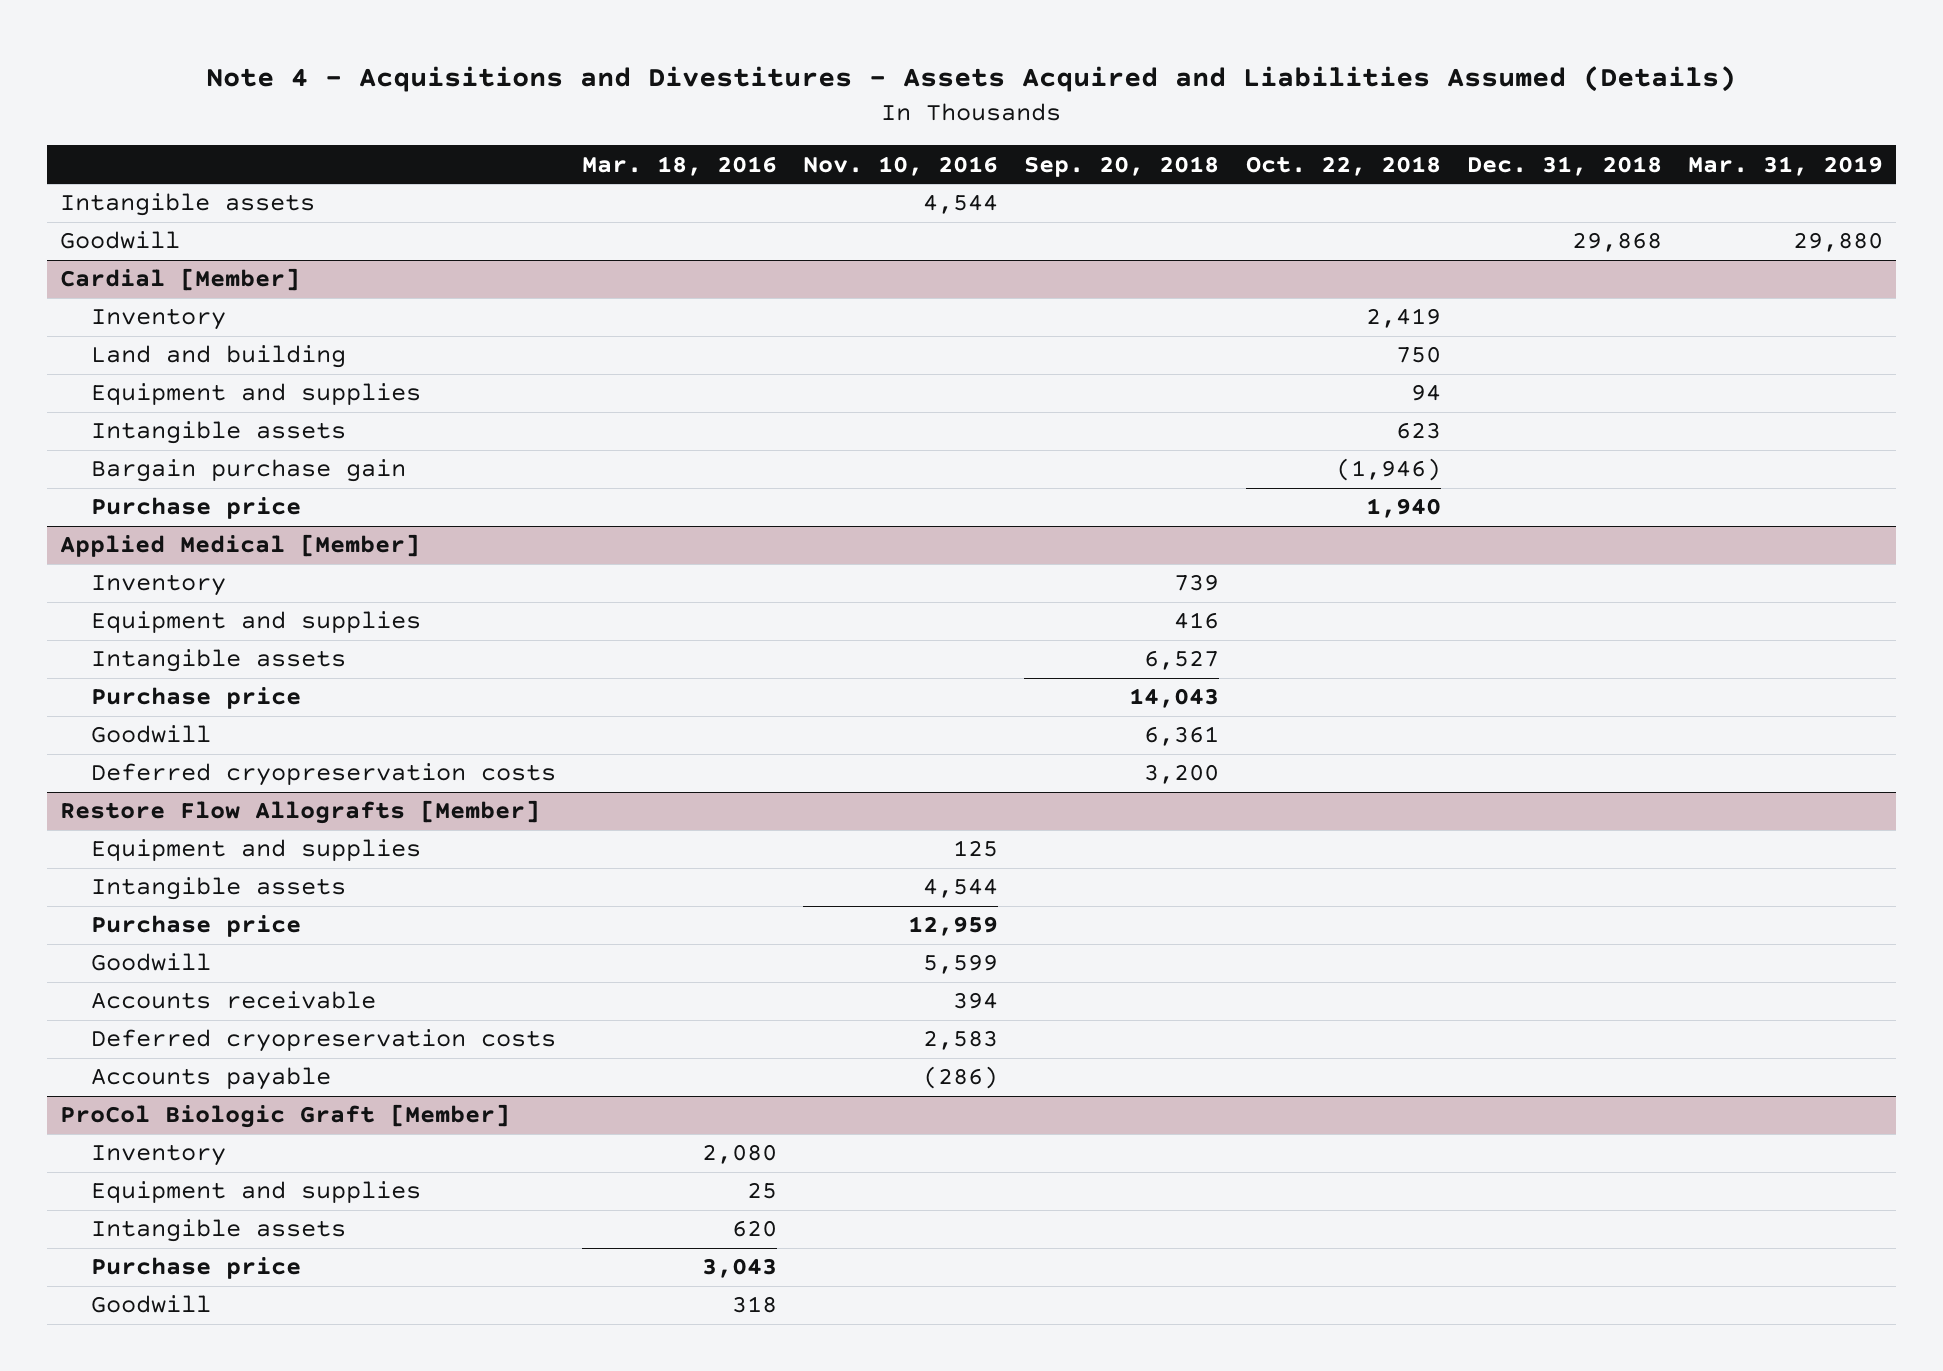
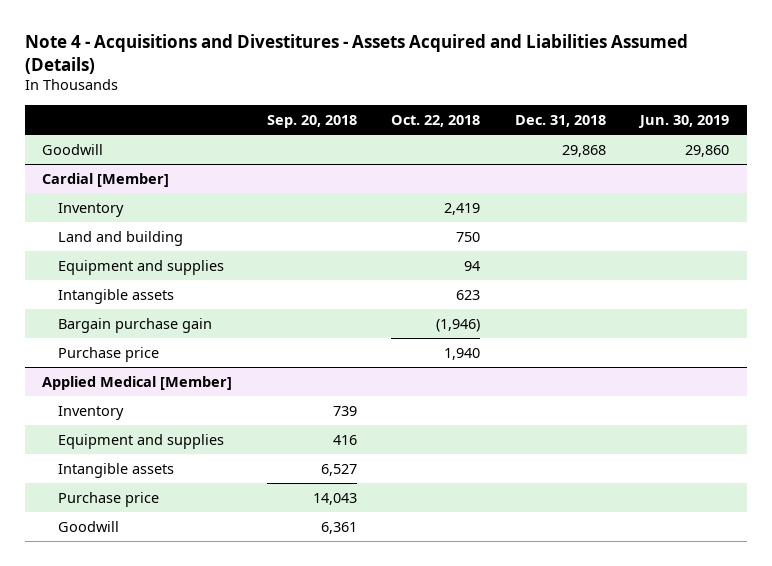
[582,155,778,176] Mar. 18, 2016 -> none
[803,155,999,176] Nov. 10, 2016 -> none
[1688,155,1884,176] Mar. 31, 2019 -> none
none -> [638,115,730,129] Jun. 30, 2019
[59,193,315,217] Intangible assets -> none
[90,763,556,787] Deferred cryopreservation costs -> none
[59,800,540,825] Restore Flow Allografts [Member] -> none
[90,839,421,862] Equipment and supplies -> none
[90,877,346,901] Intangible assets -> none
[90,915,301,938] Purchase price -> none
[90,953,211,972] Goodwill -> none
[90,991,376,1010] Accounts receivable -> none
[90,1029,556,1053] Deferred cryopreservation costs -> none
[90,1067,331,1091] Accounts payable -> none
[59,1104,510,1129] ProCol Biologic Graft [Member] -> none
[90,1144,226,1167] Inventory -> none
[90,1181,421,1204] Equipment and supplies -> none
[90,1219,346,1243] Intangible assets -> none
[90,1257,301,1280] Purchase price -> none
[90,1295,211,1314] Goodwill -> none

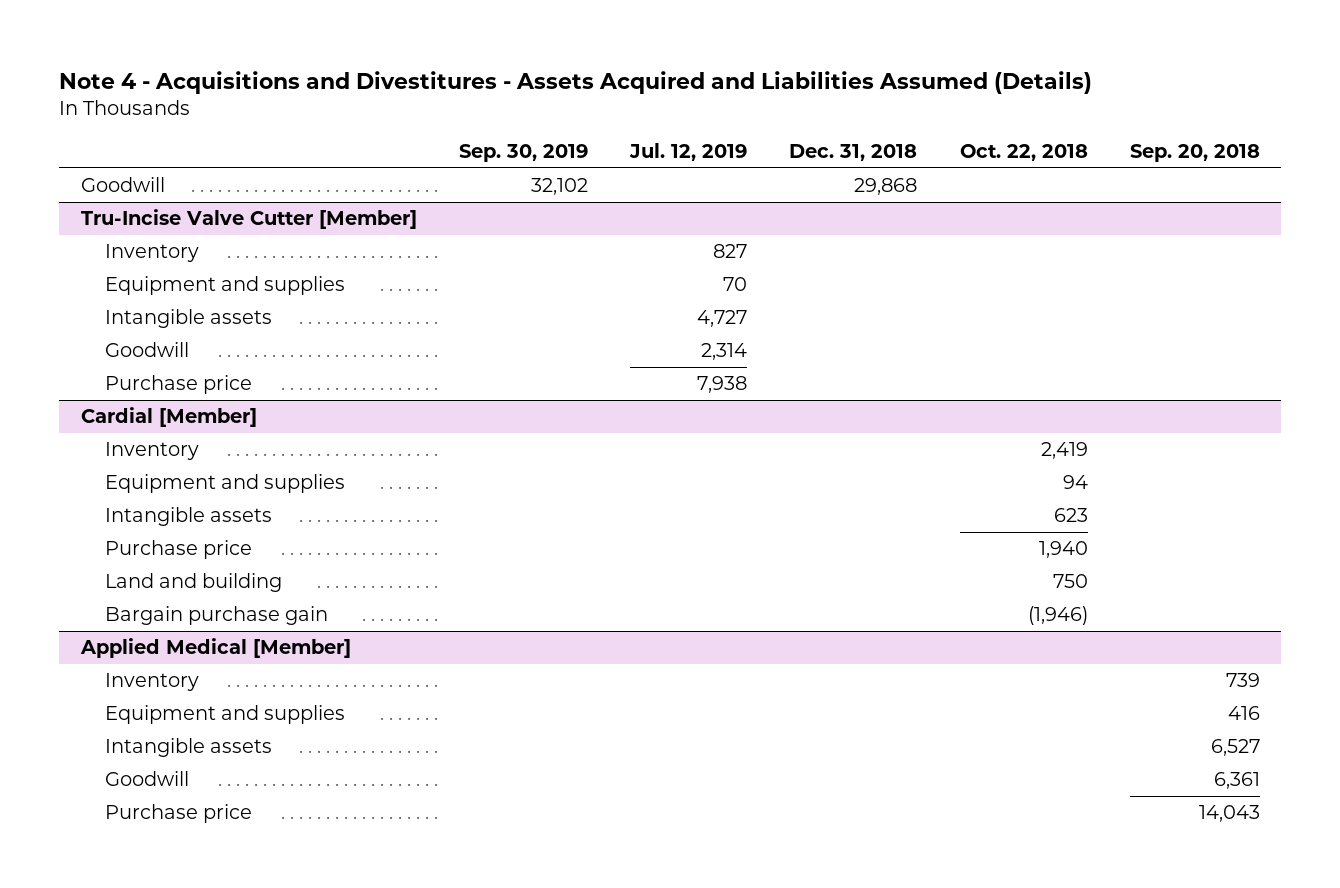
[638,115,730,129] Jun. 30, 2019 -> none
none -> [458,143,588,162] Sep. 30, 2019
none -> [629,142,748,161] Jul. 12, 2019
none -> [80,209,417,230] Tru-Incise Valve Cutter [Member]
none -> [104,244,199,263] Inventory
none -> [104,276,345,296] Equipment and supplies
none -> [104,309,272,329] Intangible assets
none -> [104,342,189,358] Goodwill
none -> [104,375,252,395] Purchase price
[57,230,183,246] Land and building -> [104,573,282,593] Land and building
[57,317,212,333] Bargain purchase gain -> [104,606,328,626] Bargain purchase gain
[57,491,159,507] Purchase price -> [104,804,252,824] Purchase price

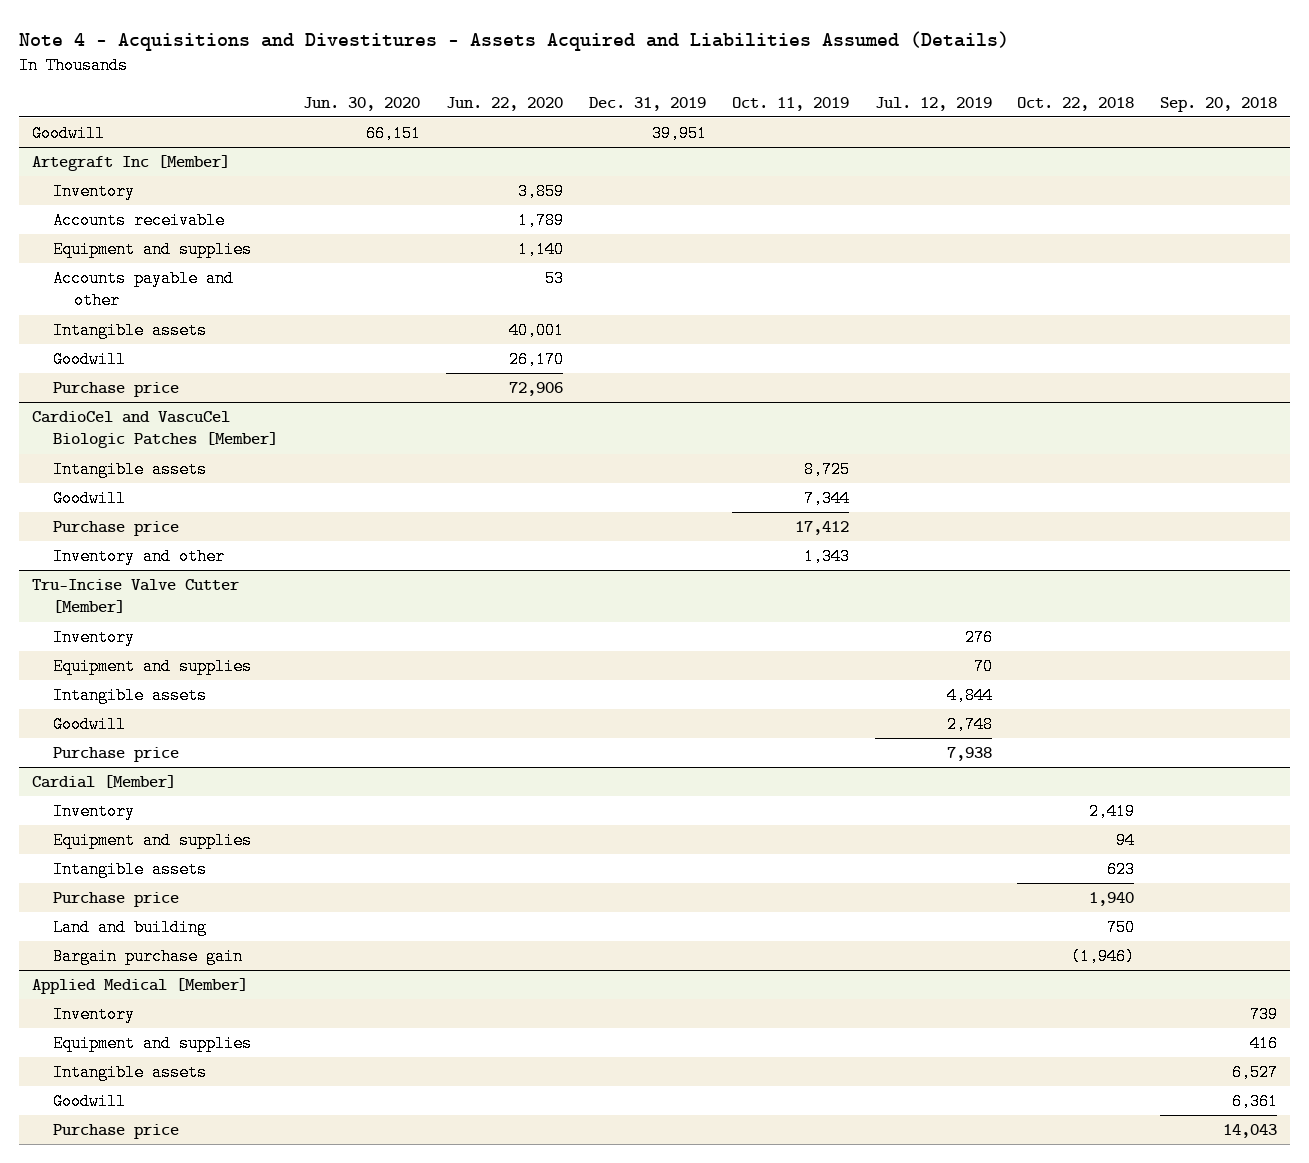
[458,143,588,162] Sep. 30, 2019 -> none
[789,143,918,161] Dec. 31, 2018 -> none
none -> [303,96,421,111] Jun. 30, 2020
none -> [446,96,564,111] Jun. 22, 2020
none -> [588,96,706,111] Dec. 31, 2019
none -> [731,96,849,111] Oct. 11, 2019
none -> [31,154,230,171] Artegraft Inc [Member]
none -> [52,182,135,200] Inventory
none -> [52,211,225,229] Accounts receivable
none -> [52,240,252,258] Equipment and supplies
none -> [52,269,234,310] Accounts payable and other
none -> [52,321,207,339] Intangible assets
none -> [52,350,126,368] Goodwill
none -> [52,381,179,397] Purchase price
none -> [31,410,278,449] CardioCel and VascuCel Biologic Patches [Member]
none -> [52,460,207,478] Intangible assets
none -> [52,489,126,507] Goodwill
none -> [52,520,179,536] Purchase price
none -> [52,547,225,565] Inventory and other
[713,244,748,259] 827 -> [964,628,993,646] 276
[697,310,748,328] 4,727 -> [946,686,993,704] 4,844
[701,343,748,361] 2,314 -> [946,715,993,733] 2,748

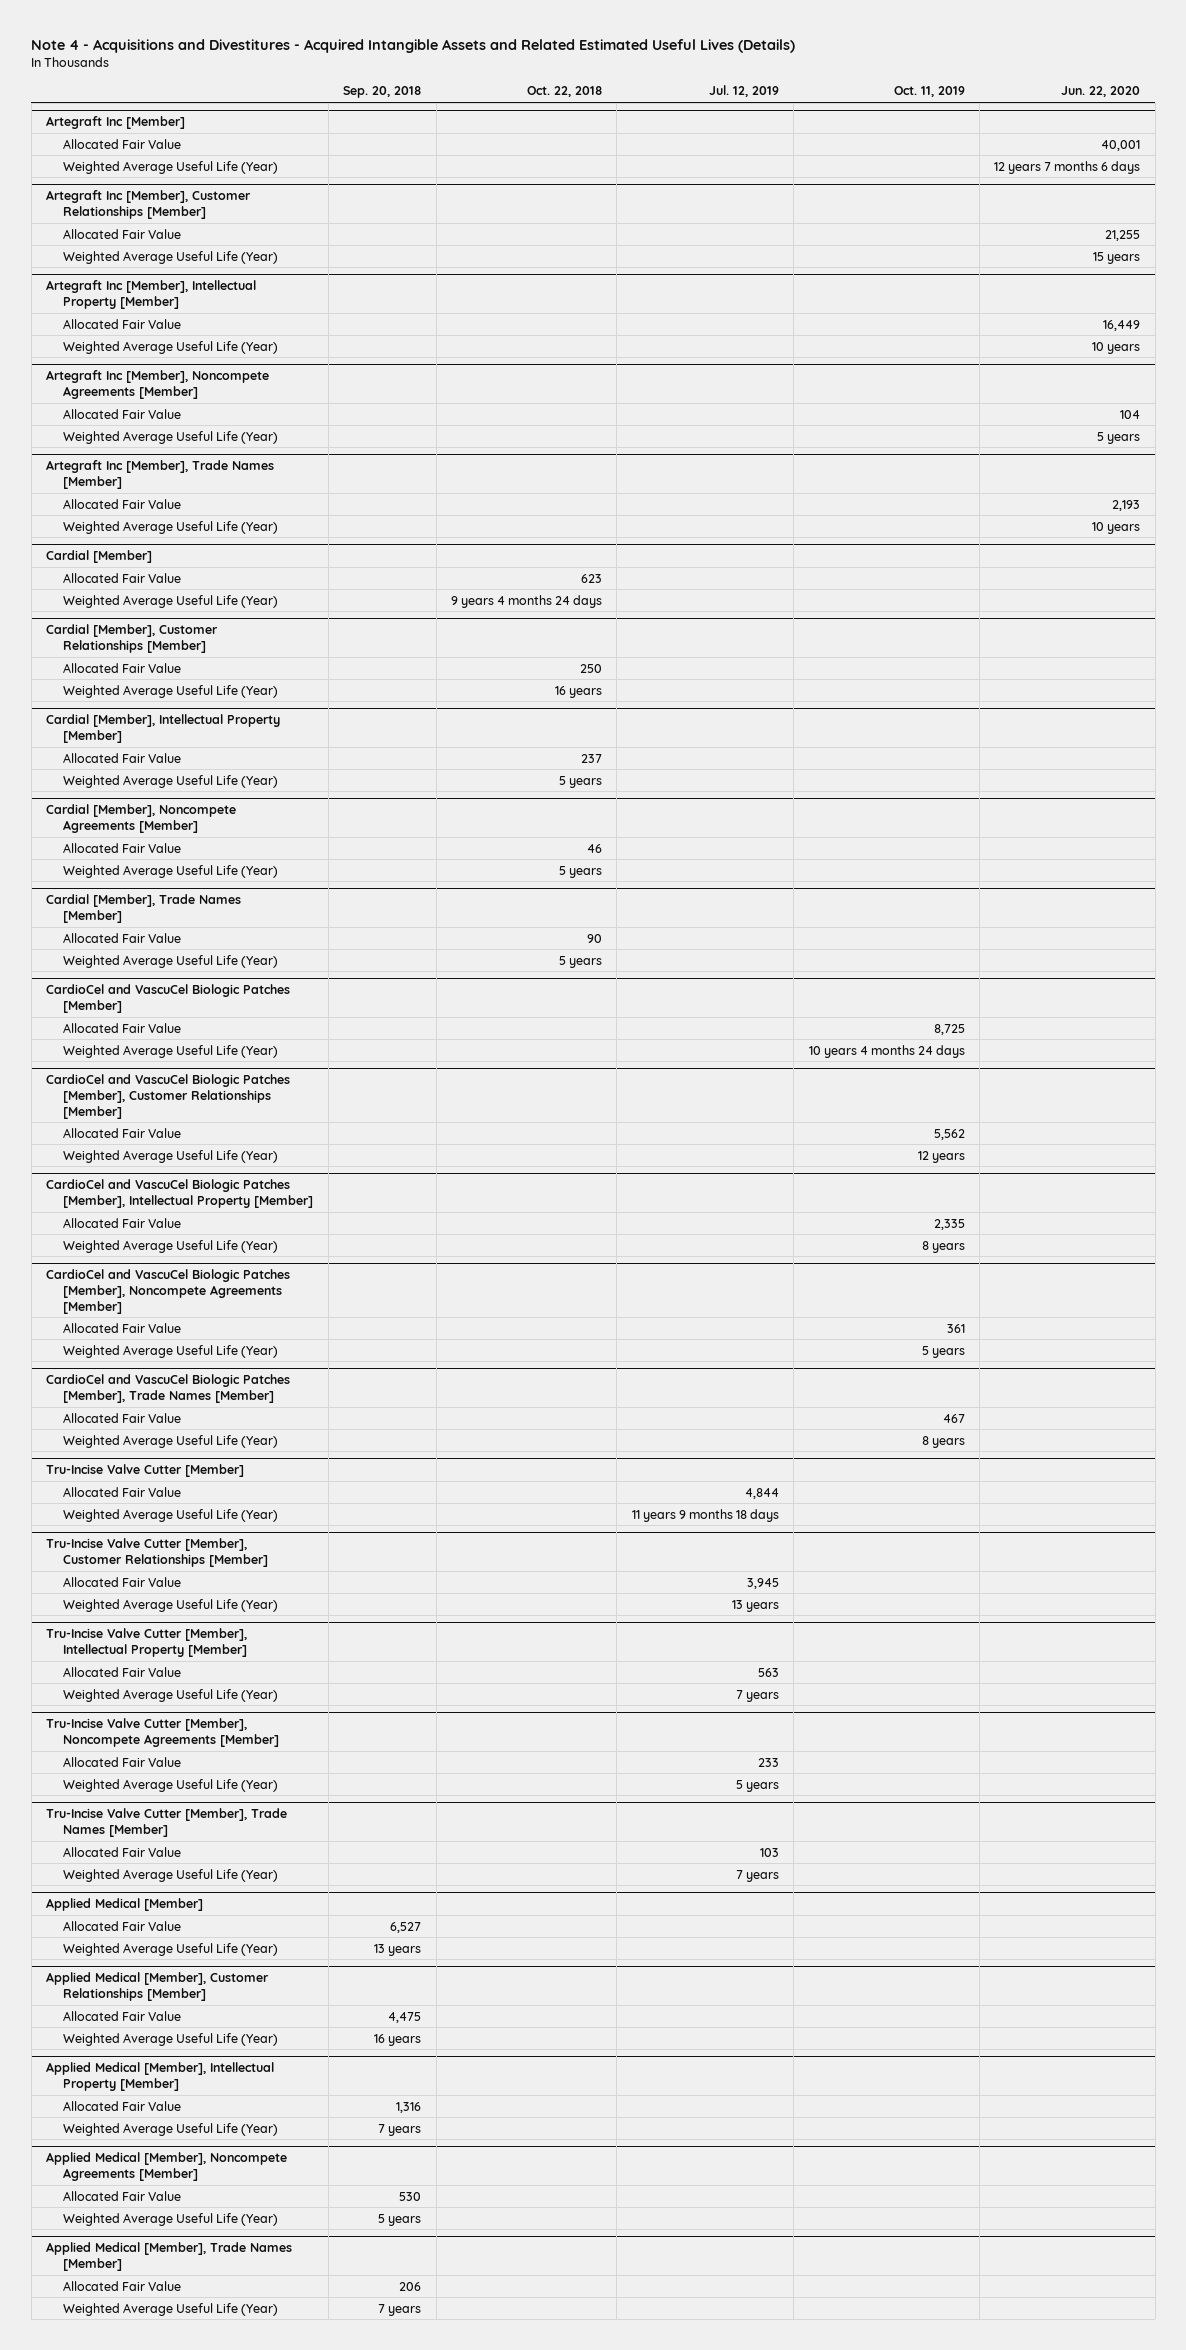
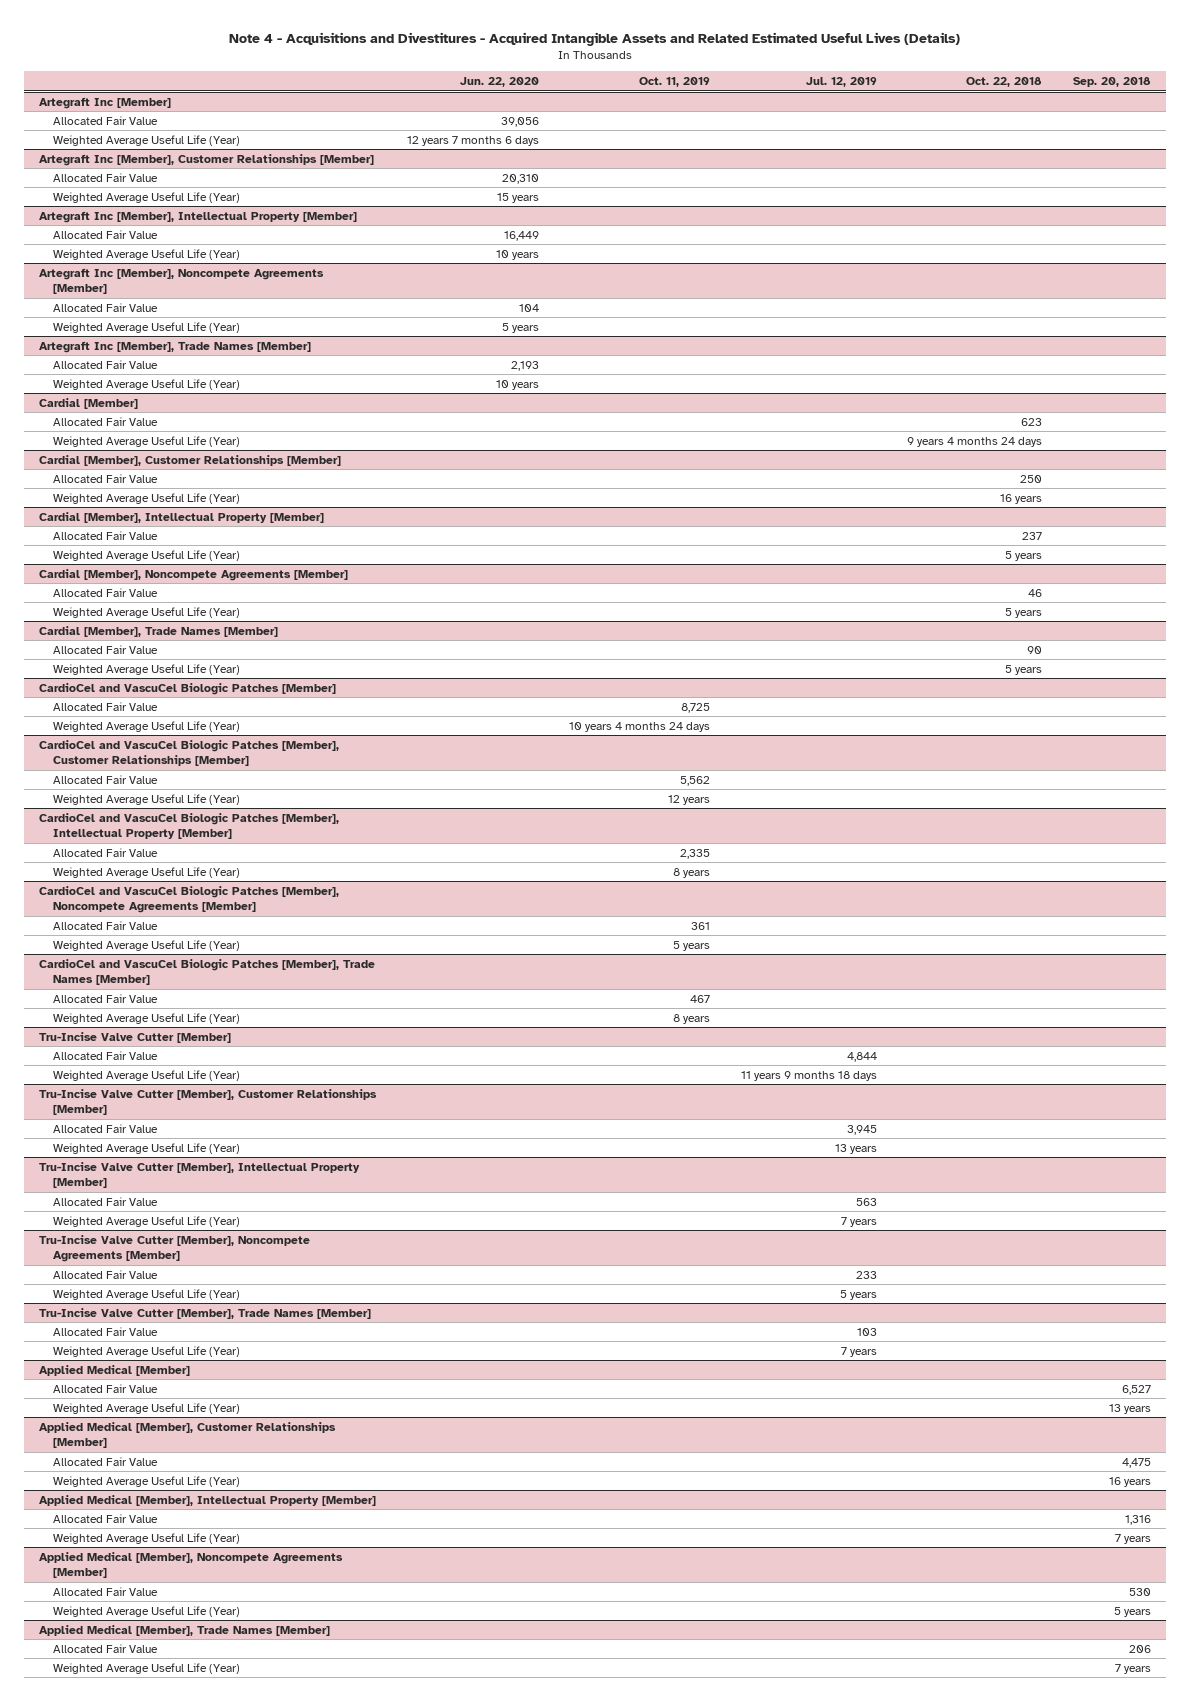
[1101,139,1141,151] 40,001 -> [500,116,539,127] 39,056
[1105,229,1141,241] 21,255 -> [501,173,539,184] 20,310

